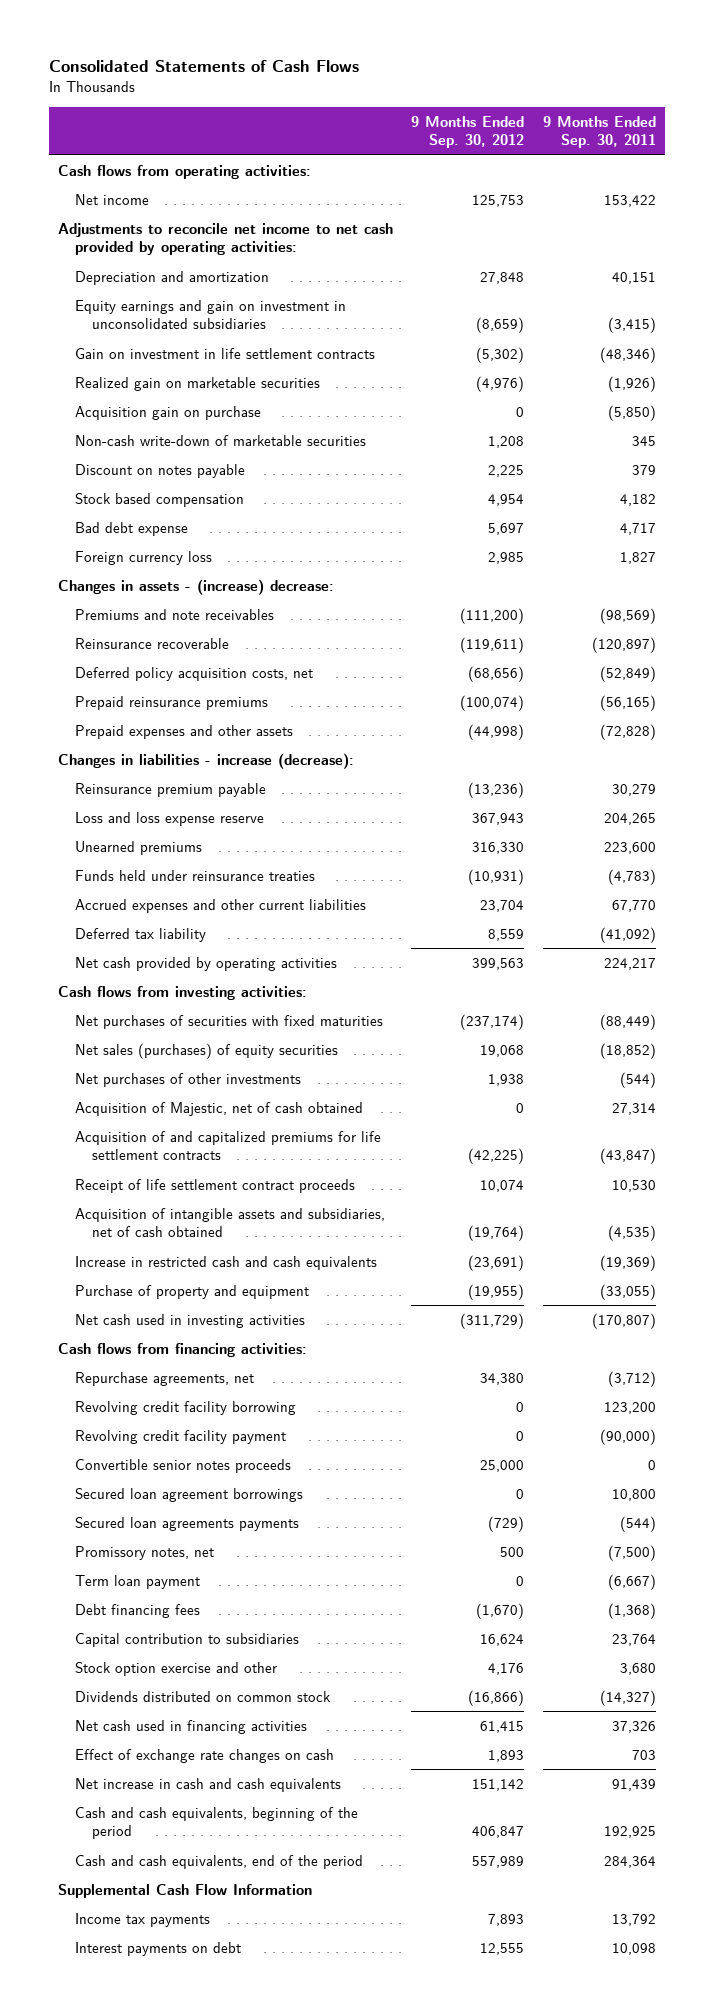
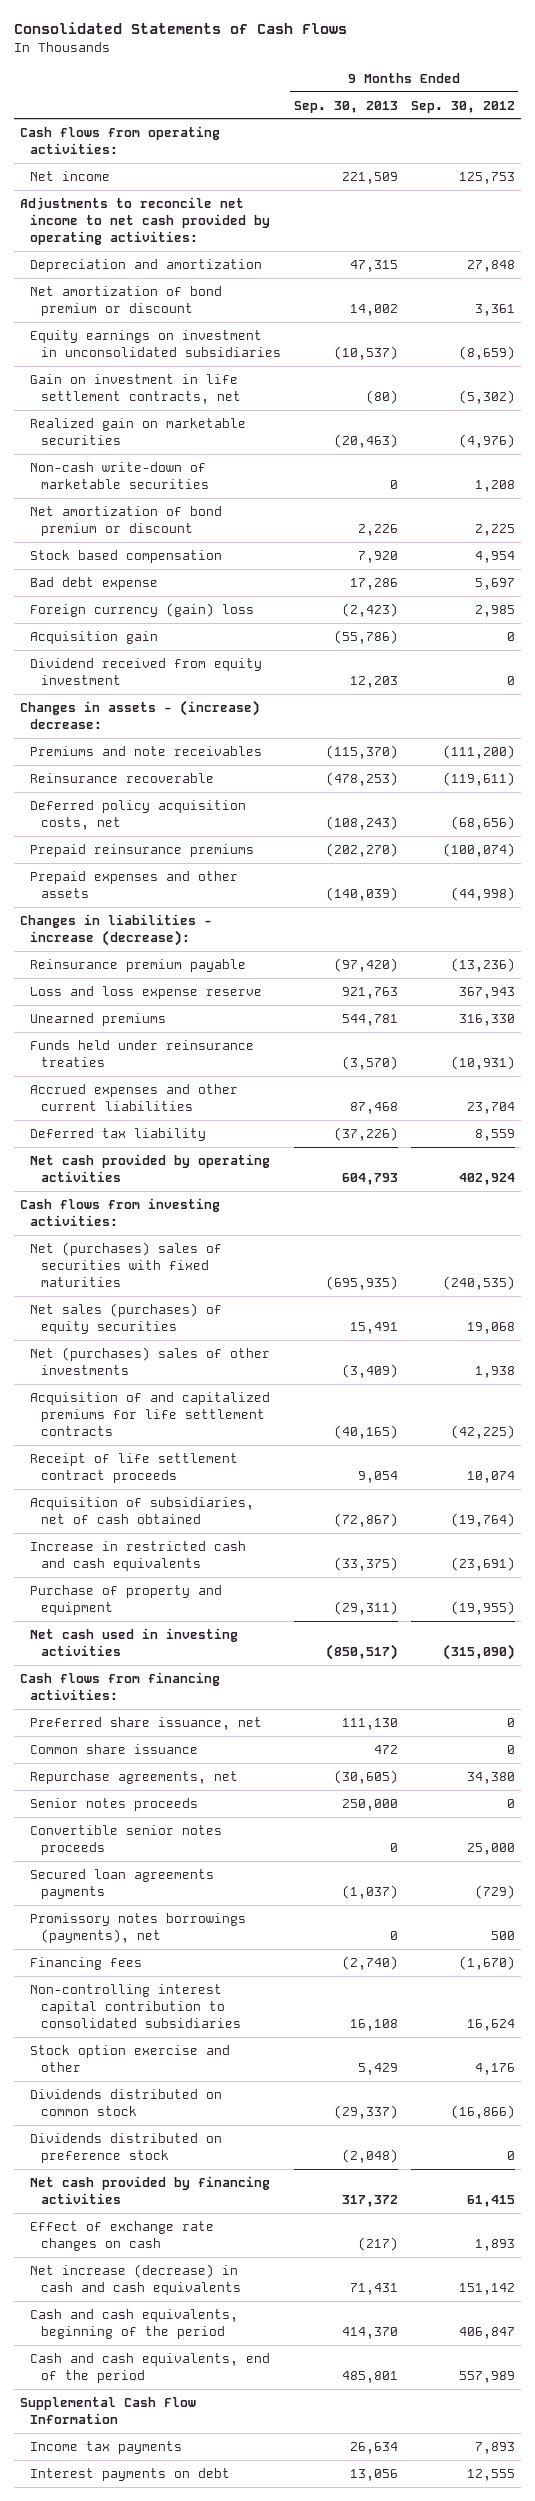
[542,115,656,149] 9 Months Ended Sep. 30, 2011 -> none
none -> [293,100,398,113] Sep. 30, 2013
none -> [30,286,223,316] Net amortization of bond premium or discount
[74,299,346,330] Equity earnings and gain on investment in unconsolidated subsidiaries -> [30,330,281,357] Equity earnings on investment in unconsolidated subsidiaries
[74,347,375,359] Gain on investment in life settlement contracts -> [30,374,241,404] Gain on investment in life settlement contracts, net
[74,405,261,420] Acquisition gain on purchase -> none
[74,463,245,478] Discount on notes payable -> [30,506,223,536] Net amortization of bond premium or discount
[74,550,212,565] Foreign currency loss -> [30,603,255,618] Foreign currency (gain) loss
none -> [30,631,159,645] Acquisition gain
none -> [30,658,263,685] Dividend received from equity investment
[472,957,525,970] 399,563 -> [458,1172,515,1185] 402,924
[74,1014,383,1029] Net purchases of securities with fixed maturities -> [30,1242,223,1287] Net (purchases) sales of securities with fixed maturities
[460,1013,525,1030] (237,174) -> [442,1275,515,1290] (240,535)
[74,1101,363,1116] Acquisition of Majestic, net of cash obtained -> none
[74,1072,301,1087] Net purchases of other investments -> [30,1347,271,1375] Net (purchases) sales of other investments
[74,1207,385,1238] Acquisition of intangible assets and subsidiaries, net of cash obtained -> [30,1497,255,1524] Acquisition of subsidiaries, net of cash obtained
[460,1312,525,1329] (311,729) -> [442,1643,515,1660] (315,090)
none -> [30,1717,263,1731] Preferred share issuance, net
none -> [30,1744,199,1755] Common share issuance
[74,1400,296,1415] Revolving credit facility borrowing -> none
[74,1429,286,1444] Revolving credit facility payment -> none
none -> [30,1798,199,1812] Senior notes proceeds
[74,1487,303,1502] Secured loan agreement borrowings -> none
[74,1574,200,1589] Term loan payment -> none
[74,1545,214,1560] Promissory notes, net -> [30,1913,247,1943] Promissory notes borrowings (payments), net
[74,1603,200,1618] Debt financing fees -> [30,1957,143,1971] Financing fees
[74,1632,299,1647] Capital contribution to subsidiaries -> [30,1984,241,2028] Non-controlling interest capital contribution to consolidated subsidiaries
none -> [30,2133,223,2163] Dividends distributed on preference stock
[74,1719,307,1734] Net cash used in financing activities -> [30,2176,271,2204] Net cash provided by financing activities
[74,1777,341,1792] Net increase in cash and cash equivalents -> [30,2264,241,2295] Net increase (decrease) in cash and cash equivalents

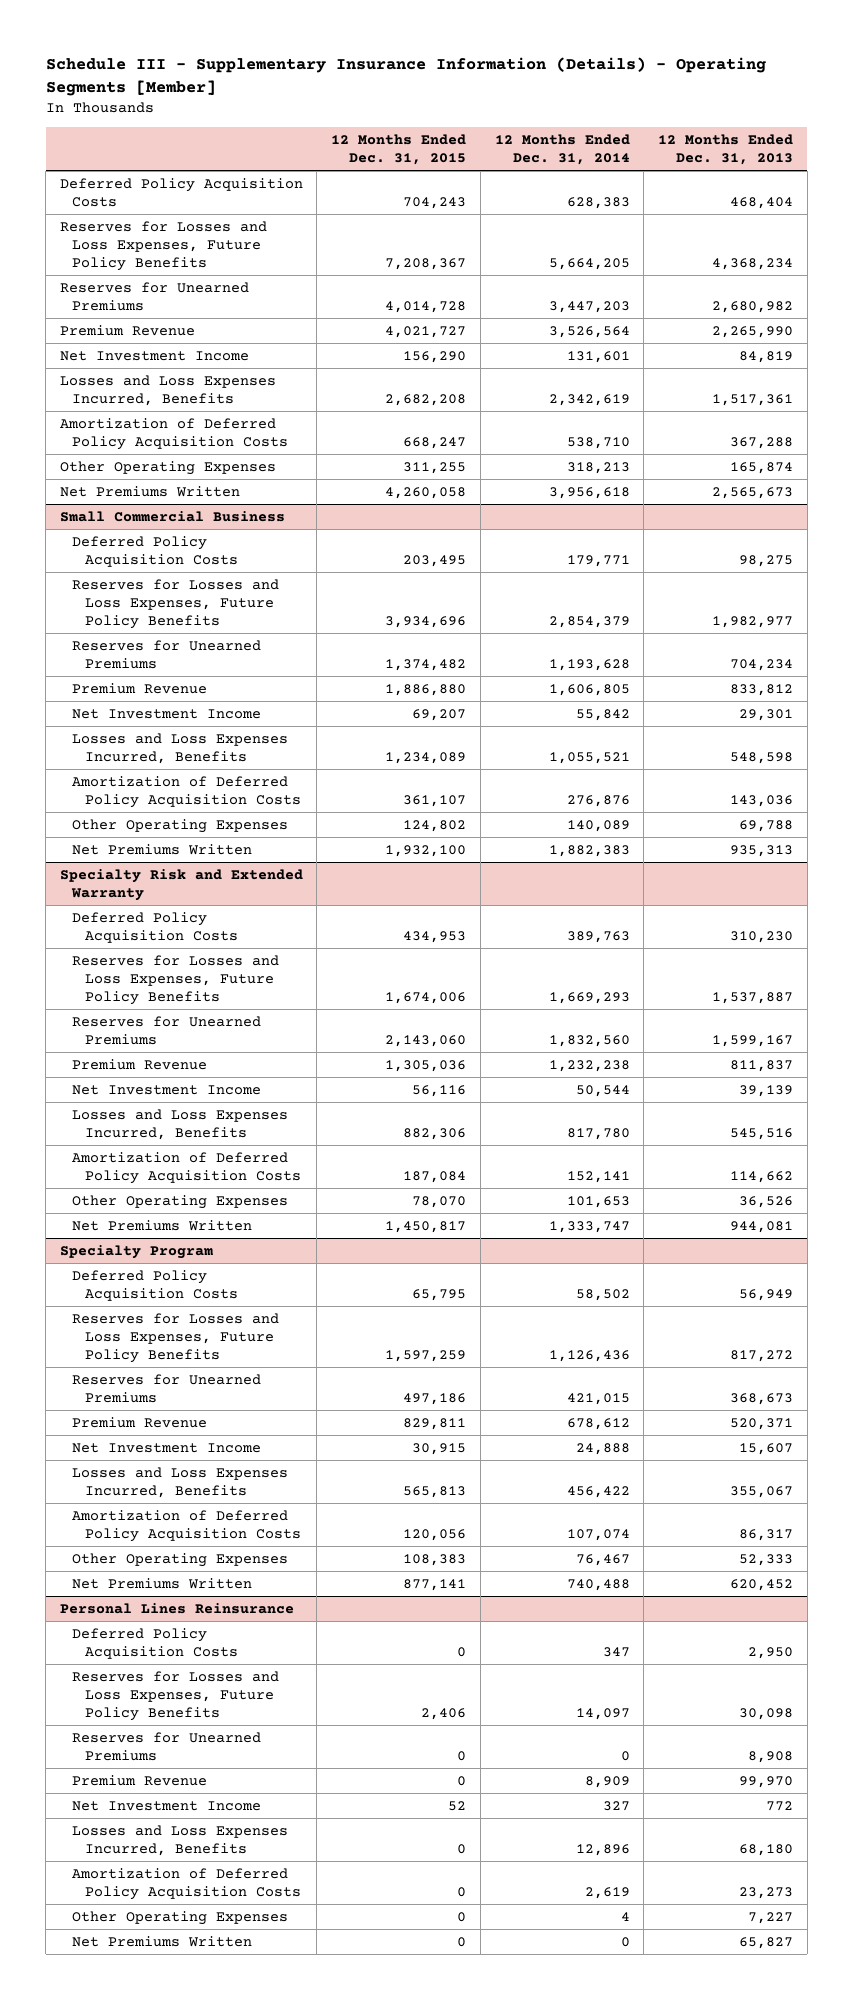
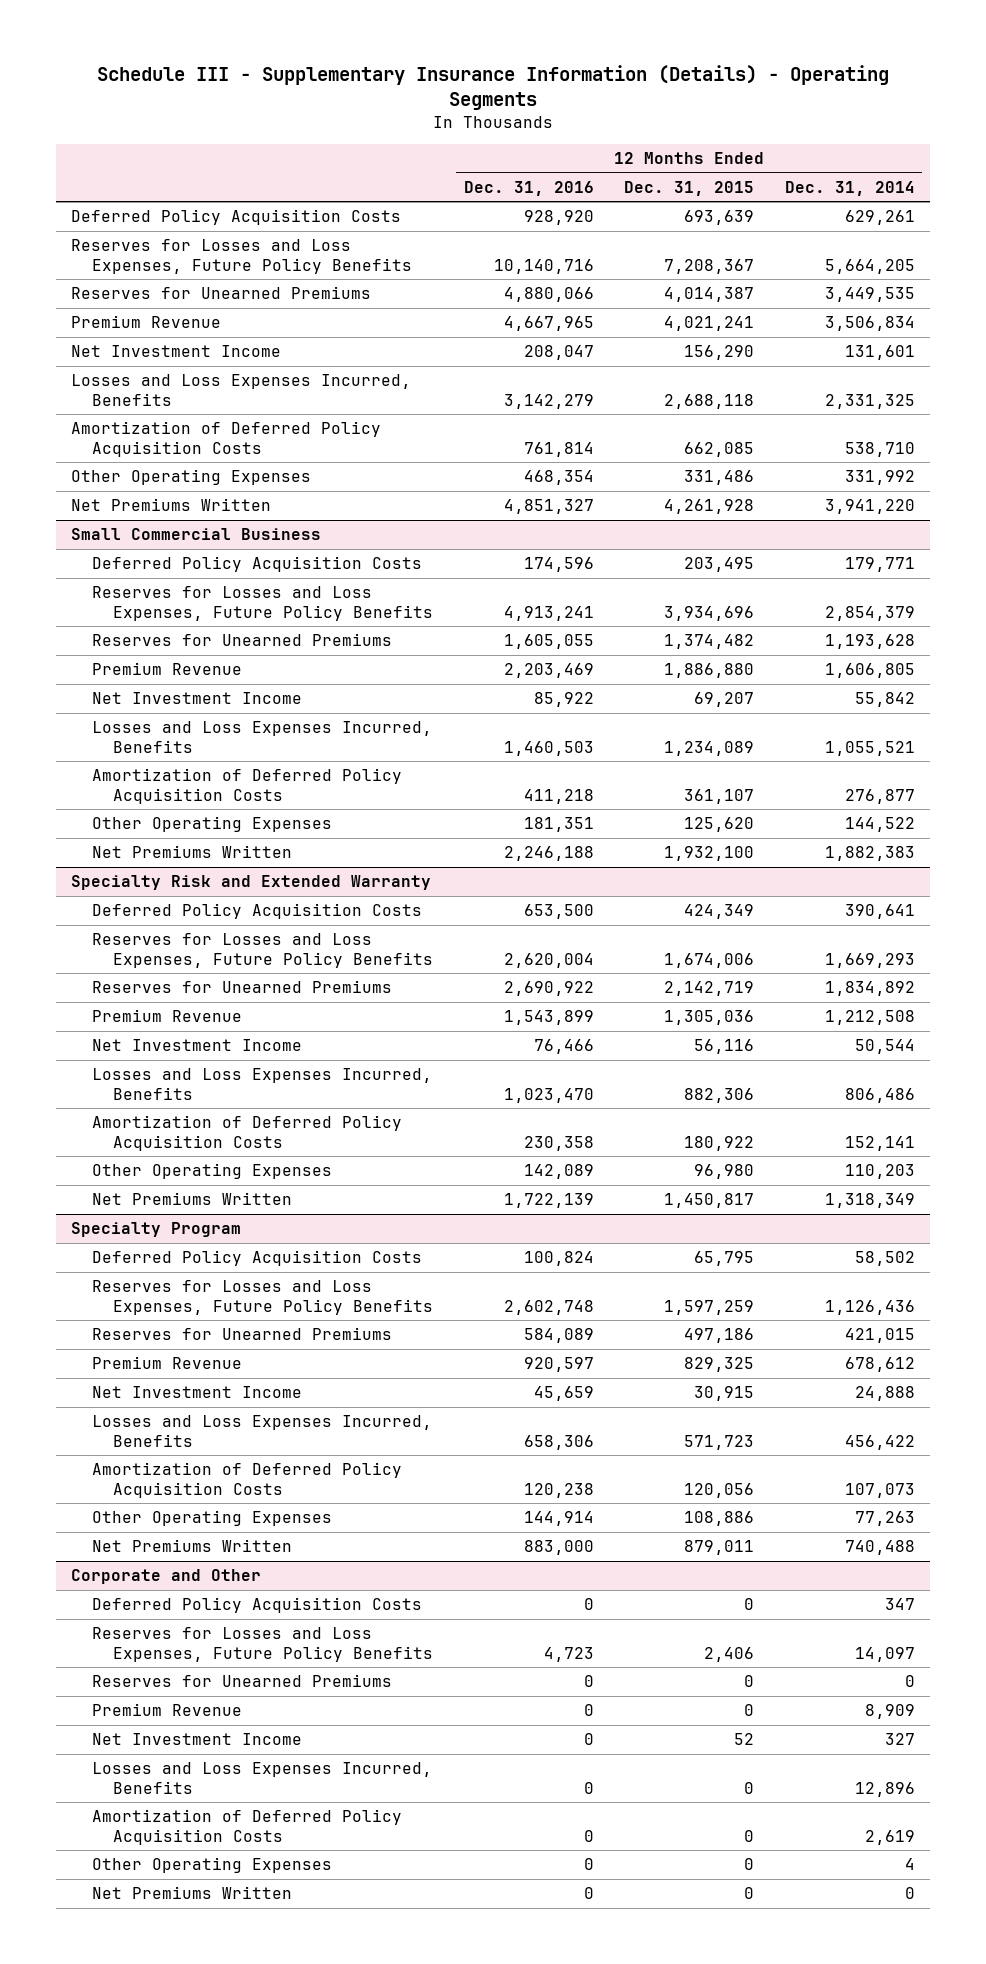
[45,56,766,96] Schedule III - Supplementary Insurance Information (Details) - Operating Segments [Member] -> [96,64,889,111] Schedule III - Supplementary Insurance Information (Details) - Operating Segments
[657,134,793,165] 12 Months Ended Dec. 31, 2013 -> none
none -> [463,180,594,196] Dec. 31, 2016
[403,196,467,209] 704,243 -> [684,210,755,226] 693,639
[566,196,630,209] 628,383 -> [844,210,915,226] 629,261
[385,300,467,313] 4,014,728 -> [664,287,755,303] 4,014,387
[548,300,630,313] 3,447,203 -> [824,287,915,303] 3,449,535
[385,326,467,339] 4,021,727 -> [664,316,755,332] 4,021,241
[548,326,630,339] 3,526,564 -> [824,316,915,332] 3,506,834
[385,393,467,406] 2,682,208 -> [664,393,755,409] 2,688,118
[548,393,630,406] 2,342,619 -> [824,393,915,409] 2,331,325
[403,436,467,449] 668,247 -> [684,441,755,457] 662,085
[403,462,467,475] 311,255 -> [684,470,755,486] 331,486
[566,462,630,475] 318,213 -> [844,470,915,486] 331,992
[385,487,467,500] 4,260,058 -> [664,499,755,515] 4,261,928
[548,487,630,500] 3,956,618 -> [824,499,915,515] 3,941,220
[566,794,630,807] 276,876 -> [844,788,915,804] 276,877
[403,820,467,833] 124,802 -> [684,817,755,833] 125,620
[566,820,630,833] 140,089 -> [844,817,915,833] 144,522
[403,930,467,943] 434,953 -> [684,904,755,920] 424,349
[566,930,630,943] 389,763 -> [844,904,915,920] 390,641
[385,1034,467,1047] 2,143,060 -> [664,981,755,997] 2,142,719
[548,1034,630,1047] 1,832,560 -> [824,981,915,997] 1,834,892
[548,1060,630,1073] 1,232,238 -> [824,1010,915,1026] 1,212,508
[566,1127,630,1140] 817,780 -> [844,1087,915,1103] 806,486
[403,1170,467,1183] 187,084 -> [684,1135,755,1151] 180,922
[412,1196,467,1209] 78,070 -> [694,1164,755,1180] 96,980
[566,1196,630,1209] 101,653 -> [844,1164,915,1180] 110,203
[548,1221,630,1234] 1,333,747 -> [824,1193,915,1209] 1,318,349
[403,1418,467,1431] 829,811 -> [684,1357,755,1373] 829,325
[403,1485,467,1498] 565,813 -> [684,1434,755,1450] 571,723
[566,1528,630,1541] 107,074 -> [844,1482,915,1498] 107,073
[403,1554,467,1567] 108,383 -> [684,1511,755,1527] 108,886
[575,1554,630,1567] 76,467 -> [854,1511,915,1527] 77,263
[403,1579,467,1592] 877,141 -> [684,1540,755,1556] 879,011
[59,1603,294,1615] Personal Lines Reinsurance -> [71,1569,262,1585] Corporate and Other

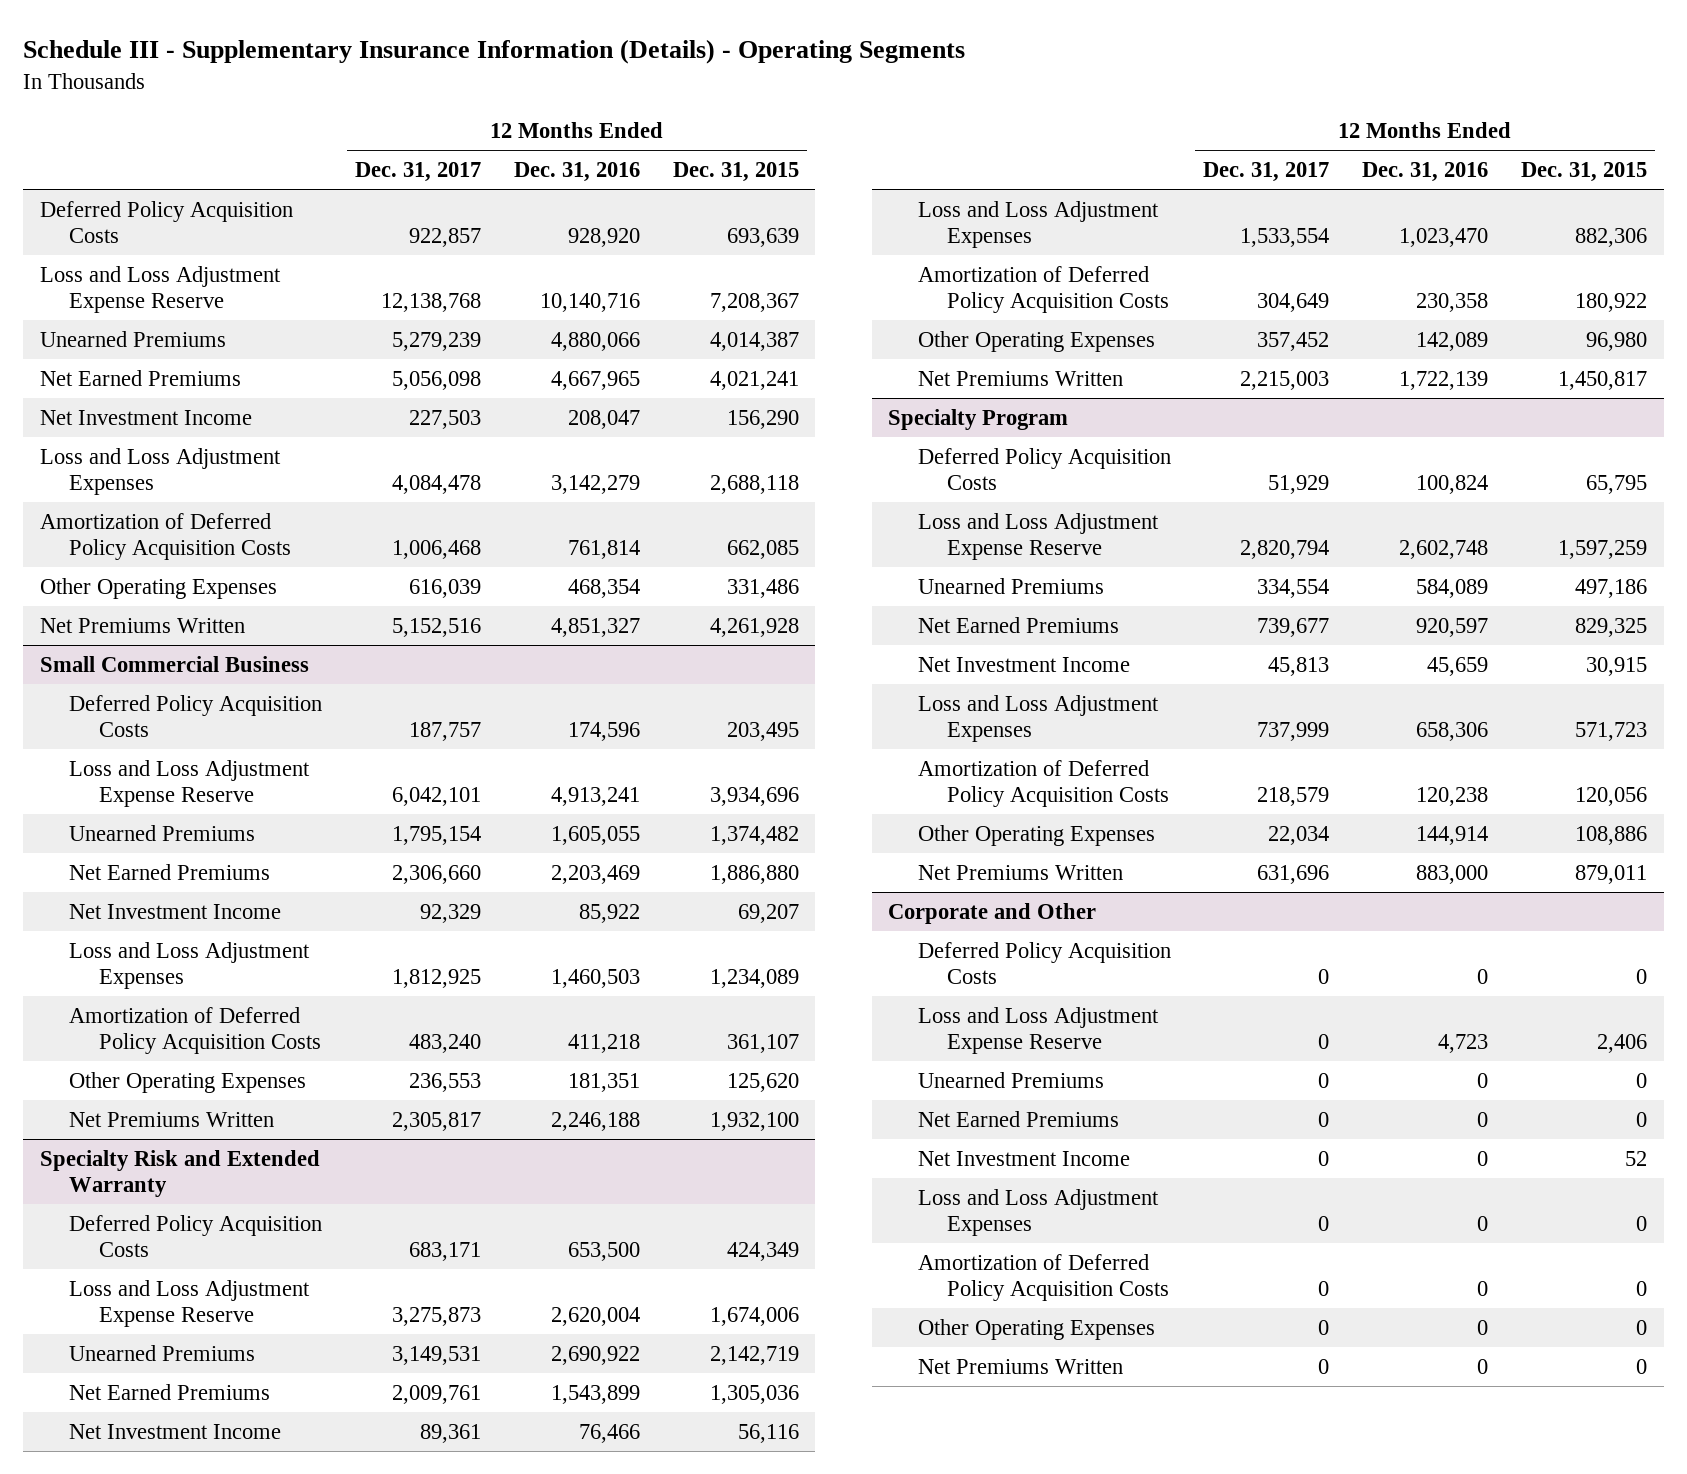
[784,180,915,196] Dec. 31, 2014 -> none
none -> [355,162,482,183] Dec. 31, 2017
[71,239,413,274] Reserves for Losses and Loss Expenses, Future Policy Benefits -> [39,265,281,314] Loss and Loss Adjustment Expense Reserve
[71,286,372,300] Reserves for Unearned Premiums -> [39,330,226,347] Unearned Premiums
[71,315,222,329] Premium Revenue -> [39,369,241,386] Net Earned Premiums
[71,374,412,406] Losses and Loss Expenses Incurred, Benefits -> [39,447,281,496] Loss and Loss Adjustment Expenses
[92,586,434,621] Reserves for Losses and Loss Expenses, Future Policy Benefits -> [69,759,311,808] Loss and Loss Adjustment Expense Reserve
[92,633,393,647] Reserves for Unearned Premiums -> [69,824,256,841] Unearned Premiums
[92,662,243,676] Premium Revenue -> [69,863,271,880] Net Earned Premiums
[92,721,433,753] Losses and Loss Expenses Incurred, Benefits -> [69,941,311,990] Loss and Loss Adjustment Expenses
[92,933,434,968] Reserves for Losses and Loss Expenses, Future Policy Benefits -> [69,1279,311,1328] Loss and Loss Adjustment Expense Reserve
[92,980,393,994] Reserves for Unearned Premiums -> [69,1344,256,1361] Unearned Premiums
[92,1009,243,1023] Premium Revenue -> [69,1383,271,1400] Net Earned Premiums
[92,1068,433,1100] Losses and Loss Expenses Incurred, Benefits -> [917,200,1159,249] Loss and Loss Adjustment Expenses
[92,1280,434,1315] Reserves for Losses and Loss Expenses, Future Policy Benefits -> [917,512,1159,561] Loss and Loss Adjustment Expense Reserve
[92,1327,393,1341] Reserves for Unearned Premiums -> [917,577,1104,594] Unearned Premiums
[92,1356,243,1370] Premium Revenue -> [917,616,1119,633] Net Earned Premiums
[92,1415,433,1447] Losses and Loss Expenses Incurred, Benefits -> [917,694,1159,743] Loss and Loss Adjustment Expenses
[92,1627,434,1662] Reserves for Losses and Loss Expenses, Future Policy Benefits -> [917,1006,1159,1055] Loss and Loss Adjustment Expense Reserve
[92,1674,393,1688] Reserves for Unearned Premiums -> [917,1071,1104,1088] Unearned Premiums
[92,1703,243,1717] Premium Revenue -> [917,1110,1119,1127] Net Earned Premiums
[92,1762,433,1794] Losses and Loss Expenses Incurred, Benefits -> [917,1188,1159,1237] Loss and Loss Adjustment Expenses

